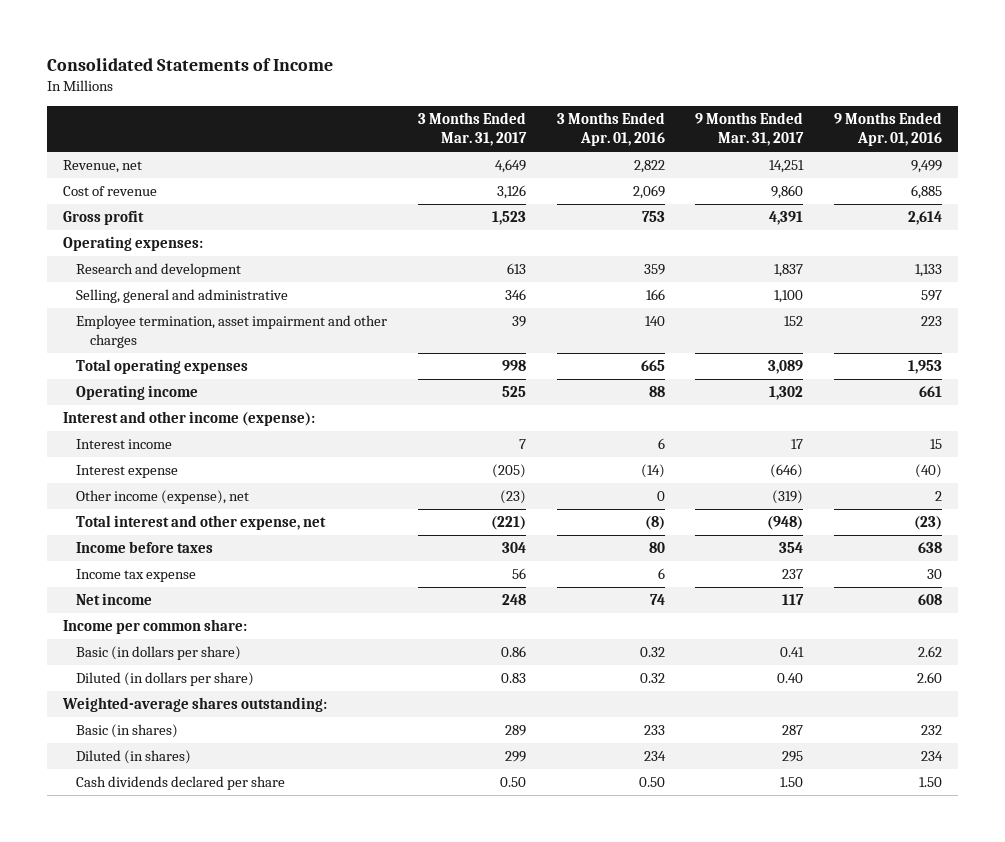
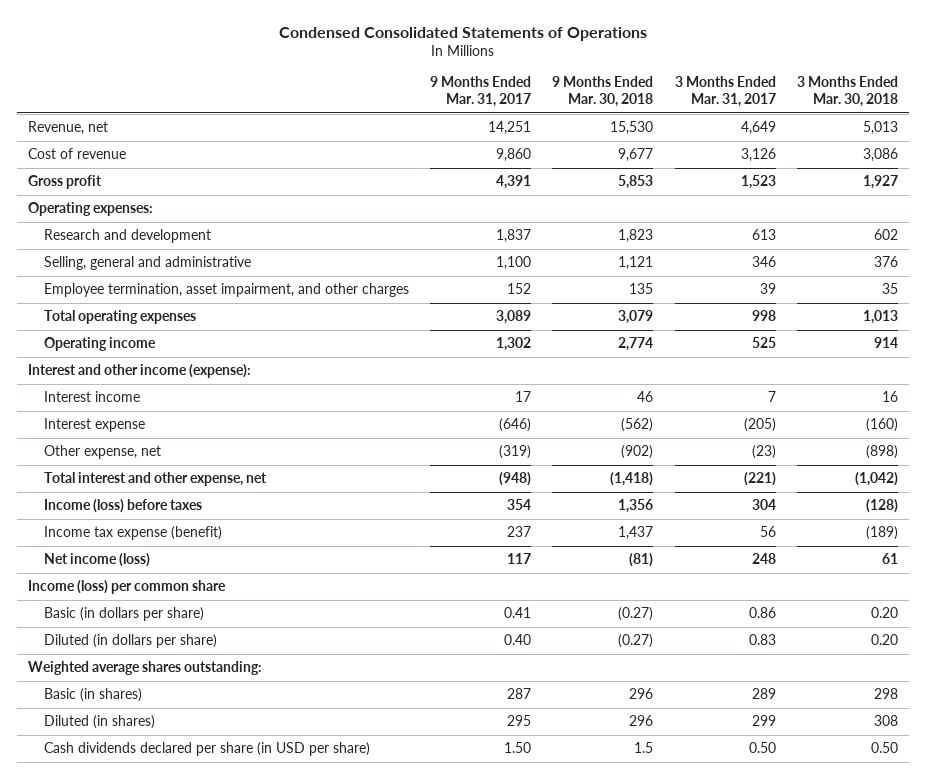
[47,57,334,71] Consolidated Statements of Income -> [278,26,647,41] Condensed Consolidated Statements of Operations
[556,112,665,147] 3 Months Ended Apr. 01, 2016 -> none
[834,112,943,147] 9 Months Ended Apr. 01, 2016 -> none
none -> [552,76,654,108] 9 Months Ended Mar. 30, 2018
none -> [797,76,899,108] 3 Months Ended Mar. 30, 2018
[76,315,388,348] Employee termination, asset impairment and other charges -> [43,283,409,298] Employee termination, asset impairment, and other charges
[76,490,250,505] Other income (expense), net -> [43,445,161,460] Other expense, net
[76,541,214,554] Income before taxes -> [43,499,202,514] Income (loss) before taxes
[76,569,197,583] Income tax expense -> [43,526,222,541] Income tax expense (benefit)
[76,593,153,606] Net income -> [43,553,150,568] Net income (loss)
[62,619,247,635] Income per common share: -> [27,580,226,595] Income (loss) per common share
[61,697,327,713] Weighted-average shares outstanding: -> [27,661,262,676] Weighted average shares outstanding:
[76,776,286,791] Cash dividends declared per share -> [43,742,370,757] Cash dividends declared per share (in USD per share)

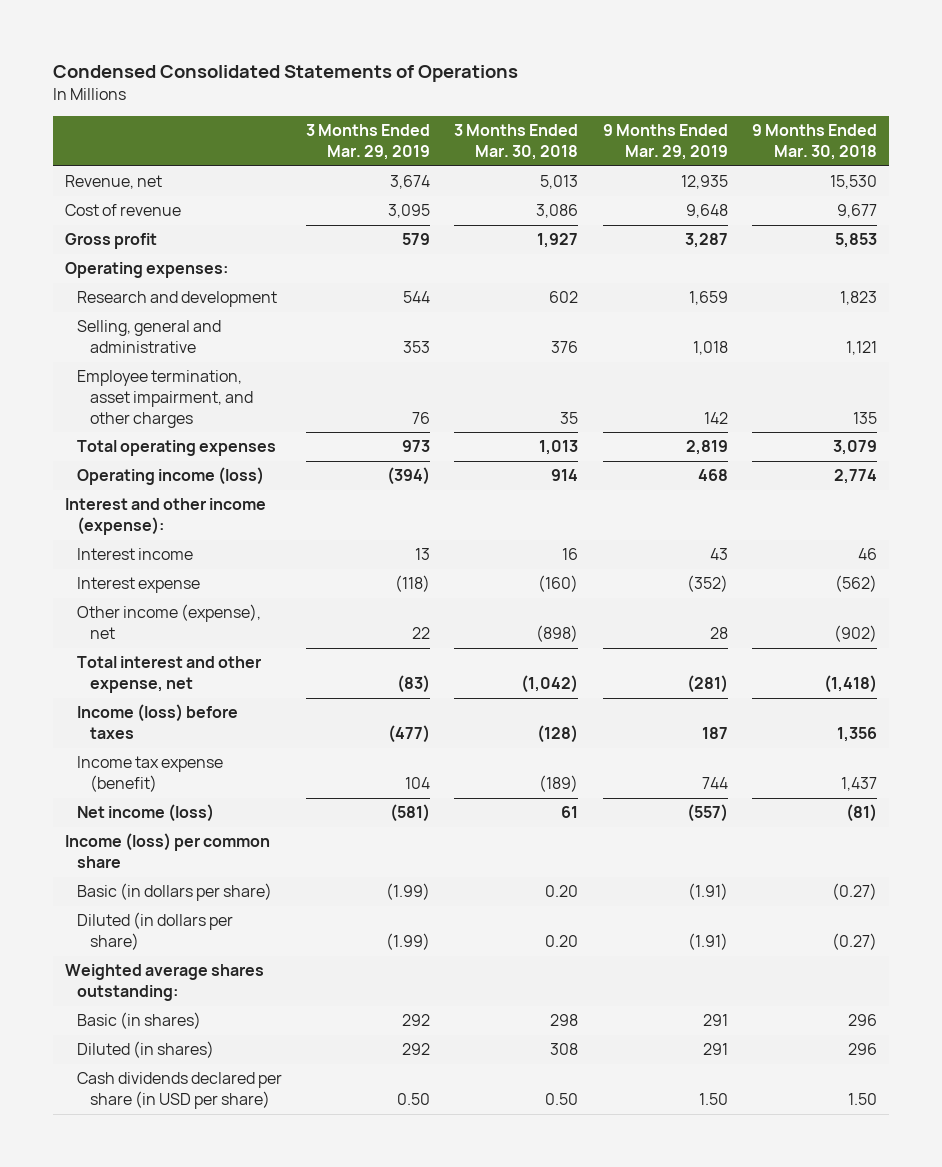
[430,76,532,108] 9 Months Ended Mar. 31, 2017 -> none
[674,76,776,108] 3 Months Ended Mar. 31, 2017 -> none
none -> [306,124,431,161] 3 Months Ended Mar. 29, 2019
none -> [602,124,728,161] 9 Months Ended Mar. 29, 2019
[43,337,156,352] Operating income -> [77,467,265,486] Operating income (loss)
[43,445,161,460] Other expense, net -> [77,604,262,640] Other income (expense), net
[634,742,654,754] 1.5 -> [847,1093,877,1106] 1.50

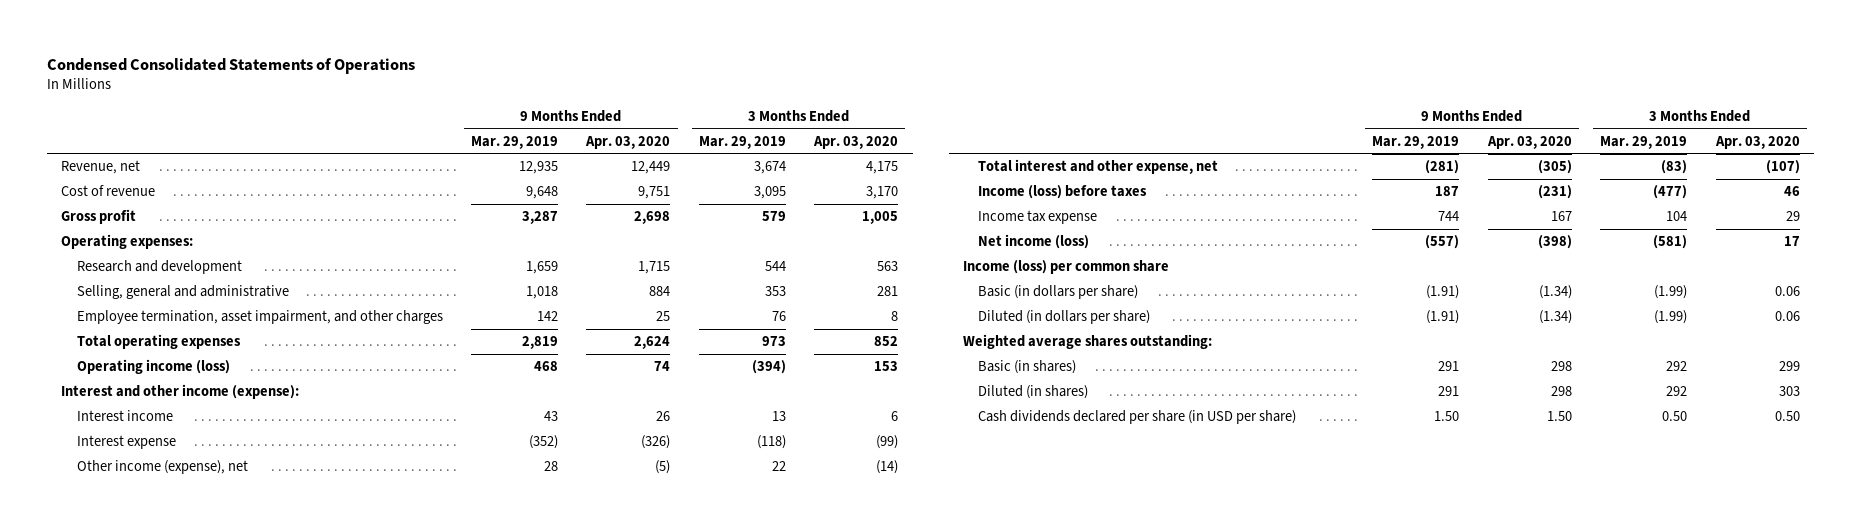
[454,124,579,161] 3 Months Ended Mar. 30, 2018 -> none
[751,124,877,161] 9 Months Ended Mar. 30, 2018 -> none
none -> [585,135,671,149] Apr. 03, 2020
none -> [813,135,899,149] Apr. 03, 2020
[77,756,224,793] Income tax expense (benefit) -> [977,210,1097,225] Income tax expense

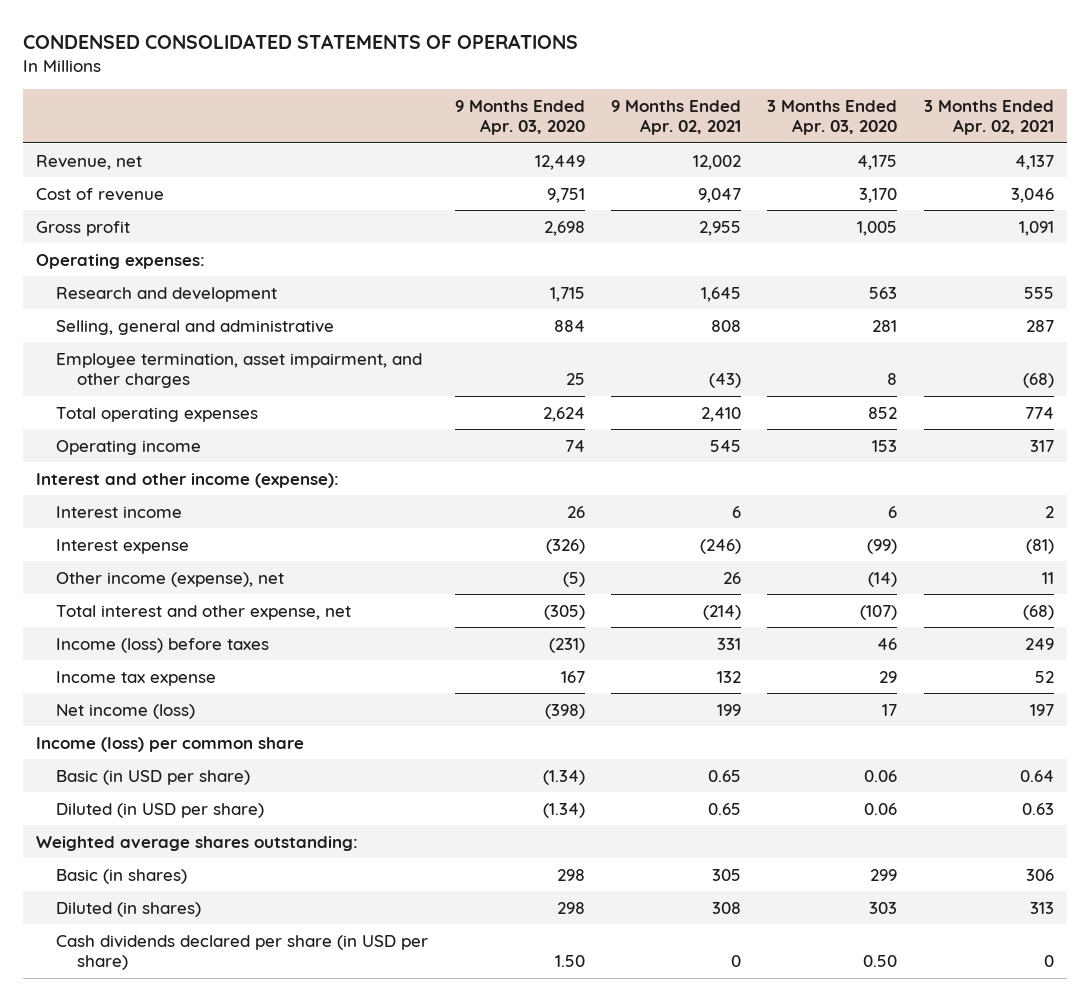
[47,57,416,74] Condensed Consolidated Statements of Operations -> [22,34,578,50] CONDENSED CONSOLIDATED STATEMENTS OF OPERATIONS
[470,135,558,149] Mar. 29, 2019 -> none
[698,135,786,149] Mar. 29, 2019 -> none
none -> [611,99,742,136] 9 Months Ended Apr. 02, 2021
none -> [923,99,1054,136] 3 Months Ended Apr. 02, 2021
[76,359,230,375] Operating income (loss) -> [56,439,202,455] Operating income
[977,285,1138,300] Basic (in dollars per share) -> [56,769,251,785] Basic (in USD per share)
[977,310,1150,325] Diluted (in dollars per share) -> [56,802,265,818] Diluted (in USD per share)

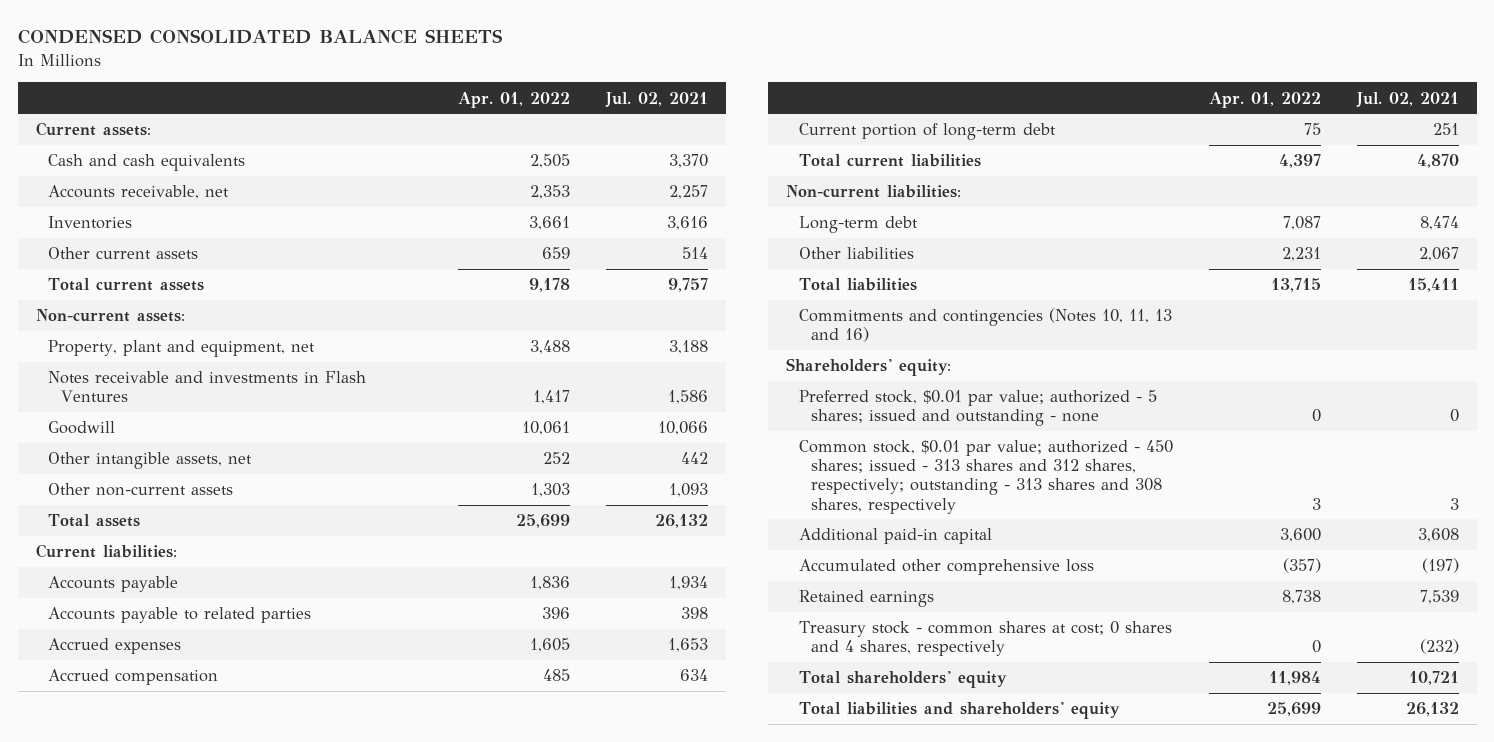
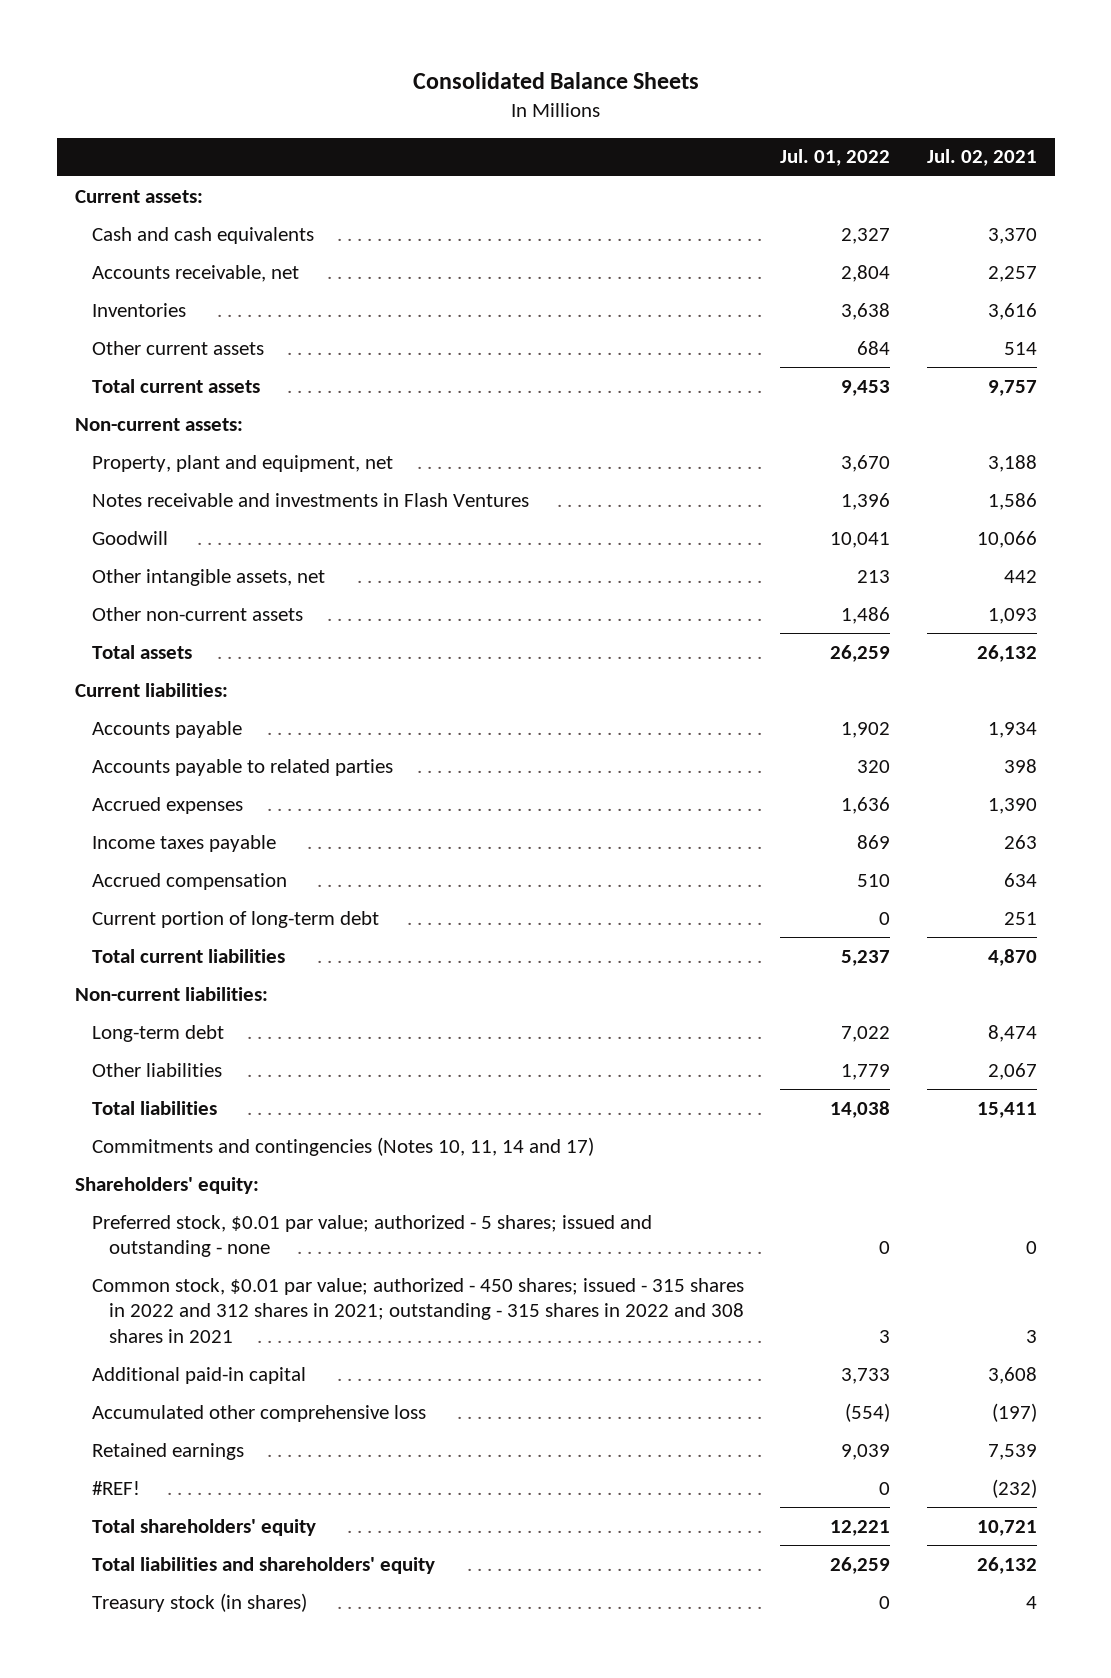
[17,29,503,45] CONDENSED CONSOLIDATED BALANCE SHEETS -> [412,71,699,89] Consolidated Balance Sheets
[458,91,571,108] Apr. 01, 2022 -> none
none -> [780,149,891,167] Jul. 01, 2022
[668,638,709,653] 1,653 -> [987,797,1037,814] 1,390
none -> [91,834,276,852] Income taxes payable
[798,308,1172,343] Commitments and contingencies (Notes 10, 11, 13 and 16) -> [91,1136,594,1156] Commitments and contingencies (Notes 10, 11, 14 and 17)
[798,440,1173,514] Common stock, $0.01 par value; authorized - 450 shares; issued - 313 shares and 312 shares, respectively; outstanding - 313 shares and 308 shares, respectively -> [91,1277,745,1343] Common stock, $0.01 par value; authorized - 450 shares; issued - 315 shares in 2022 and 312 shares in 2021; outstanding - 315 shares in 2022 and 308 shares in 2021
[798,621,1172,657] Treasury stock - common shares at cost; 0 shares and 4 shares, respectively -> [91,1480,140,1495] #REF!
none -> [91,1592,307,1612] Treasury stock (in shares)

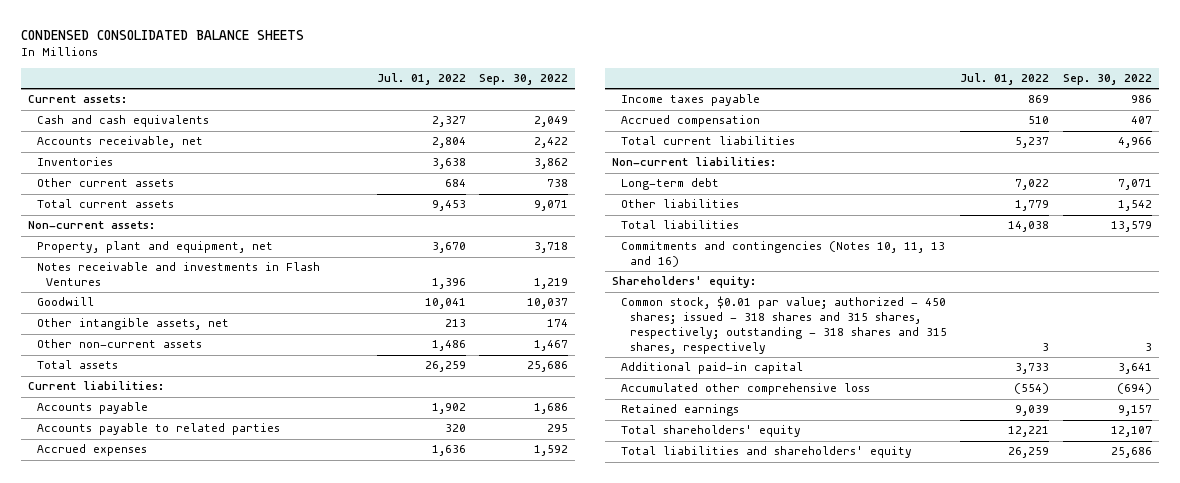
[412,71,699,89] Consolidated Balance Sheets -> [21,29,305,40] CONDENSED CONSOLIDATED BALANCE SHEETS
[926,149,1037,167] Jul. 02, 2021 -> none
none -> [479,74,569,86] Sep. 30, 2022
[91,910,379,928] Current portion of long-term debt -> none
[91,1136,594,1156] Commitments and contingencies (Notes 10, 11, 14 and 17) -> [620,241,945,268] Commitments and contingencies (Notes 10, 11, 13 and 16)
[91,1214,652,1258] Preferred stock, $0.01 par value; authorized - 5 shares; issued and outstanding - none -> none
[91,1277,745,1343] Common stock, $0.01 par value; authorized - 450 shares; issued - 315 shares in 2022 and 312 shares in 2021; outstanding - 315 shares in 2022 and 308 shares in 2021 -> [620,296,947,354] Common stock, $0.01 par value; authorized - 450 shares; issued - 318 shares and 315 shares, respectively; outstanding - 318 shares and 315 shares, respectively
[91,1480,140,1495] #REF! -> none
[91,1592,307,1612] Treasury stock (in shares) -> none

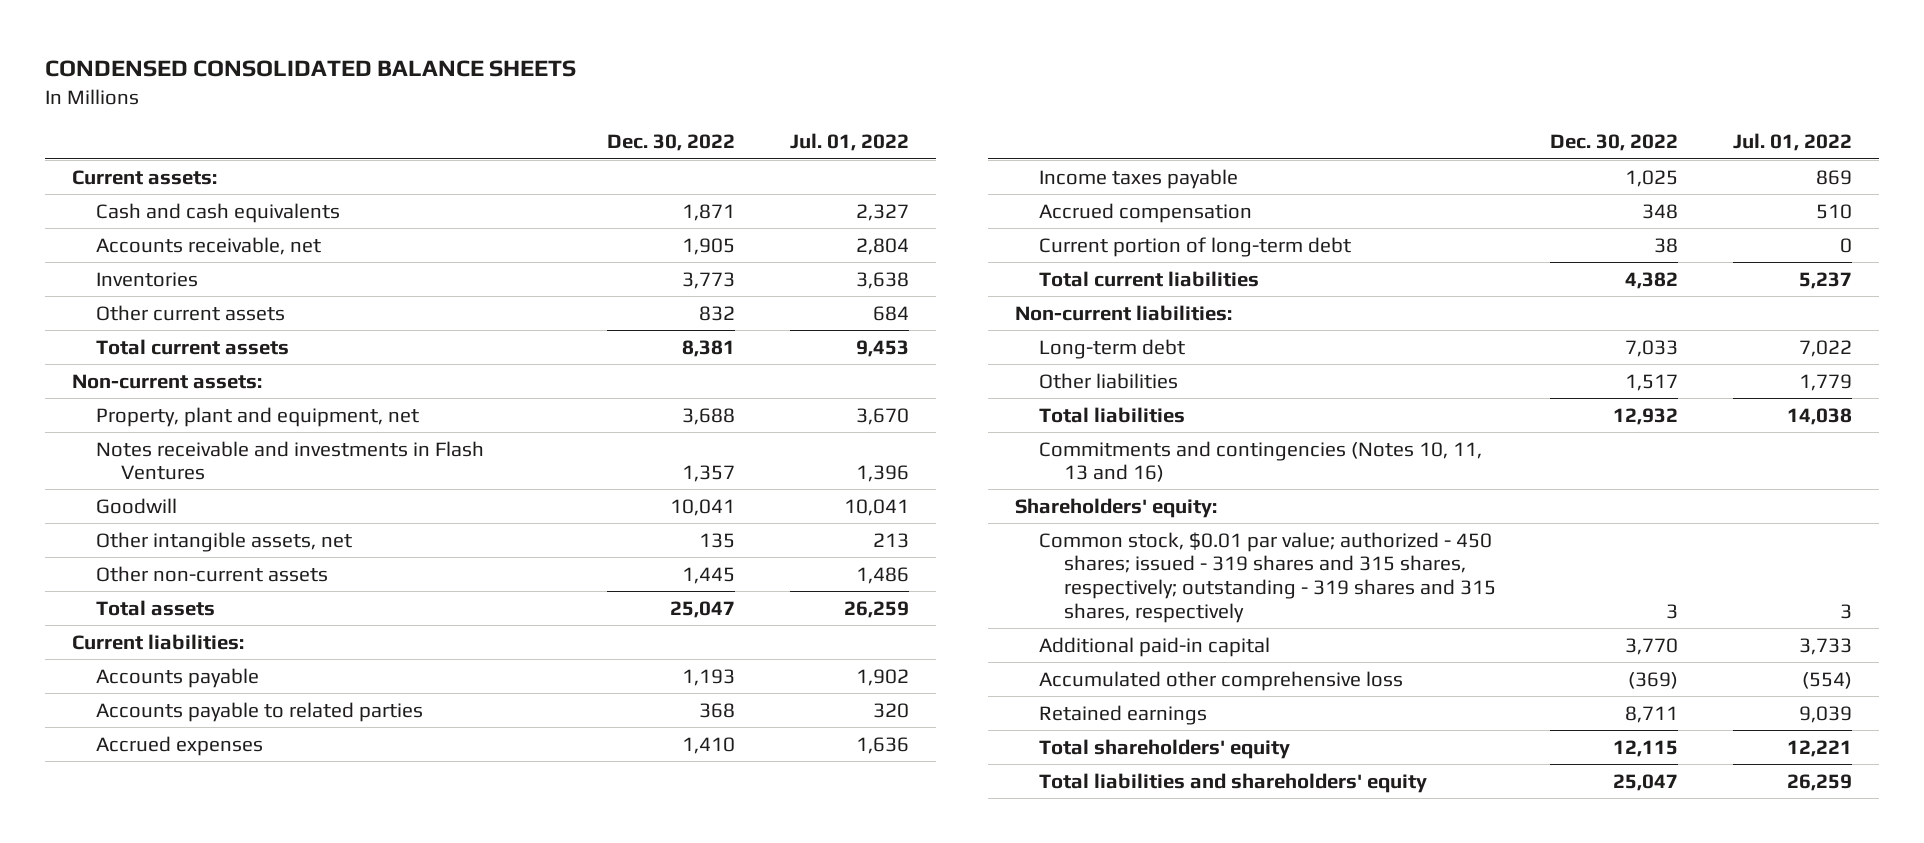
[479,74,569,86] Sep. 30, 2022 -> none
none -> [607,134,736,152] Dec. 30, 2022
none -> [1039,236,1352,257] Current portion of long-term debt
[620,296,947,354] Common stock, $0.01 par value; authorized - 450 shares; issued - 318 shares and 315 shares, respectively; outstanding - 318 shares and 315 shares, respectively -> [1039,531,1496,623] Common stock, $0.01 par value; authorized - 450 shares; issued - 319 shares and 315 shares, respectively; outstanding - 319 shares and 315 shares, respectively

